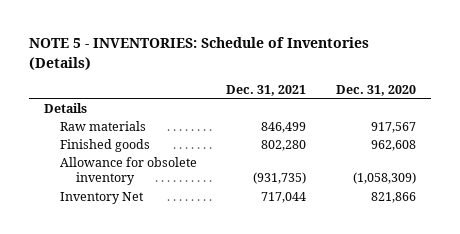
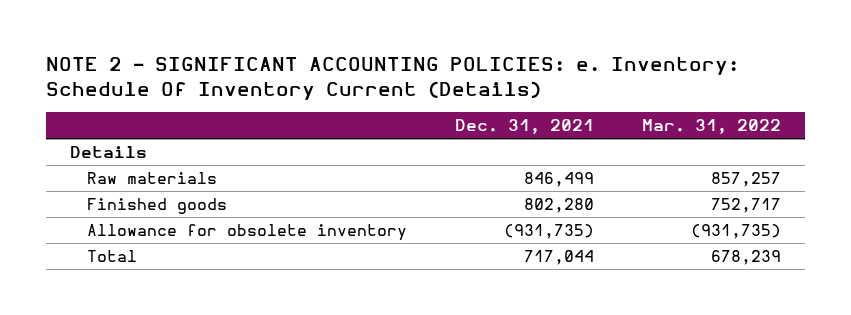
[29,37,370,70] NOTE 5 - INVENTORIES: Schedule of Inventories (Details) -> [46,56,740,100] NOTE 2 - SIGNIFICANT ACCOUNTING POLICIES: e. Inventory: Schedule Of Inventory Current (Details)
[335,84,416,96] Dec. 31, 2020 -> none
none -> [641,119,781,135] Mar. 31, 2022
[59,191,144,204] Inventory Net -> [86,250,137,263] Total

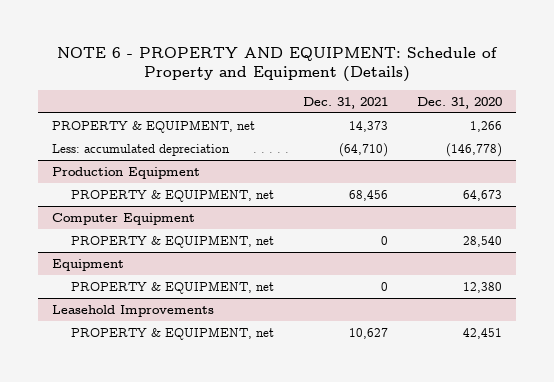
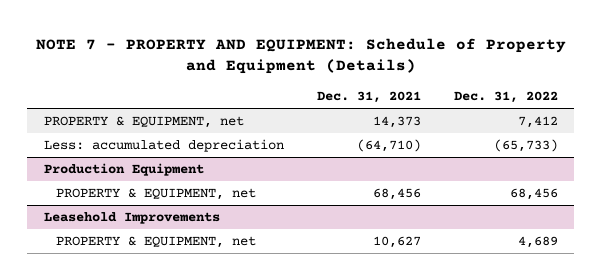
[57,46,499,83] NOTE 6 - PROPERTY AND EQUIPMENT: Schedule of Property and Equipment (Details) -> [35,37,566,75] NOTE 7 - PROPERTY AND EQUIPMENT: Schedule of Property and Equipment (Details)
[416,96,502,109] Dec. 31, 2020 -> none
none -> [453,91,558,104] Dec. 31, 2022
[52,212,196,225] Computer Equipment -> none
[71,234,275,248] PROPERTY & EQUIPMENT, net -> none
[52,258,125,271] Equipment -> none
[71,280,275,294] PROPERTY & EQUIPMENT, net -> none

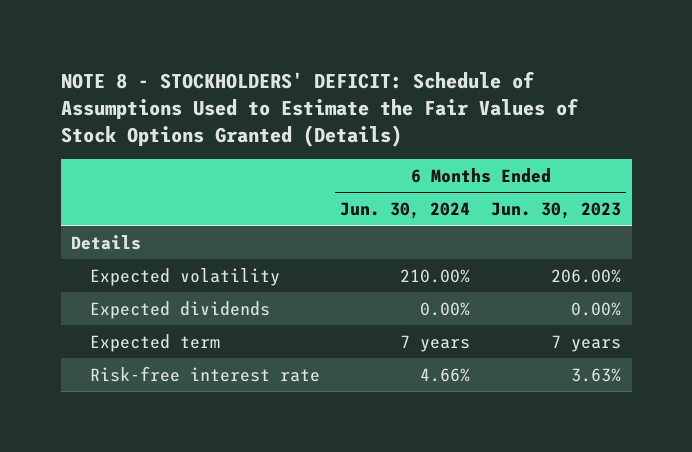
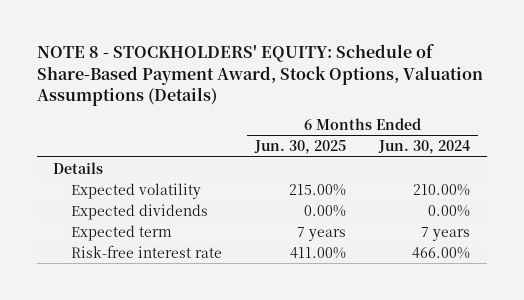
[60,70,579,147] NOTE 8 - STOCKHOLDERS' DEFICIT: Schedule of Assumptions Used to Estimate the Fair Values of Stock Options Granted (Details) -> [36,44,483,107] NOTE 8 - STOCKHOLDERS' EQUITY: Schedule of Share-Based Payment Award, Stock Options, Valuation Assumptions (Details)
[491,201,622,219] Jun. 30, 2023 -> none
none -> [253,140,346,155] Jun. 30, 2025
[420,367,471,382] 4.66% -> [412,246,471,259] 466.00%

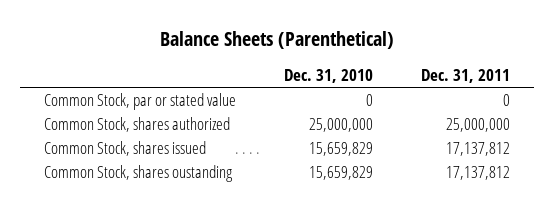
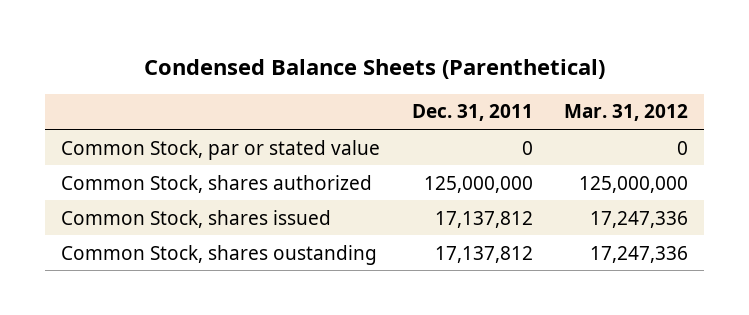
[159,30,394,49] Balance Sheets (Parenthetical) -> [143,58,605,79] Condensed Balance Sheets (Parenthetical)
[283,69,373,84] Dec. 31, 2010 -> none
none -> [564,104,689,122] Mar. 31, 2012
[445,118,510,133] 25,000,000 -> [423,175,533,193] 125,000,000

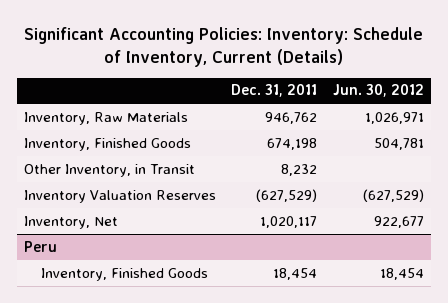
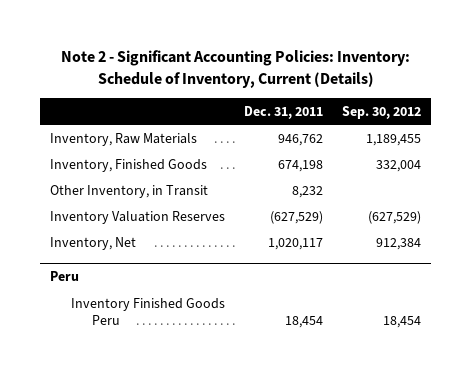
[23,26,423,67] Significant Accounting Policies: Inventory: Schedule of Inventory, Current (Details) -> [60,50,410,89] Note 2 - Significant Accounting Policies: Inventory: Schedule of Inventory, Current (Details)
[332,84,424,98] Jun. 30, 2012 -> none
none -> [342,105,422,119] Sep. 30, 2012
[41,267,209,281] Inventory, Finished Goods -> [71,297,226,325] Inventory Finished Goods Peru

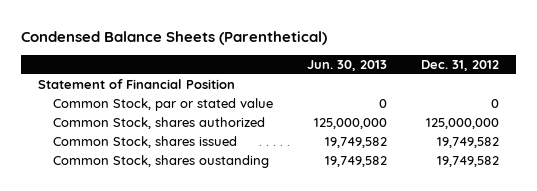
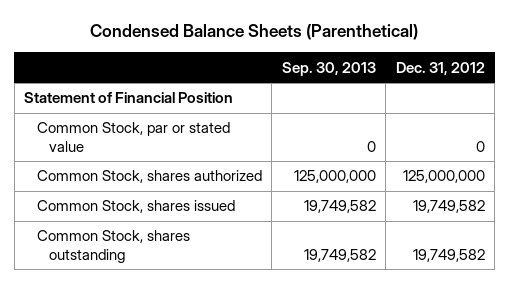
[306,60,387,72] Jun. 30, 2013 -> none
none -> [281,61,376,76] Sep. 30, 2013
[53,155,270,169] Common Stock, shares oustanding -> [36,230,190,264] Common Stock, shares outstanding

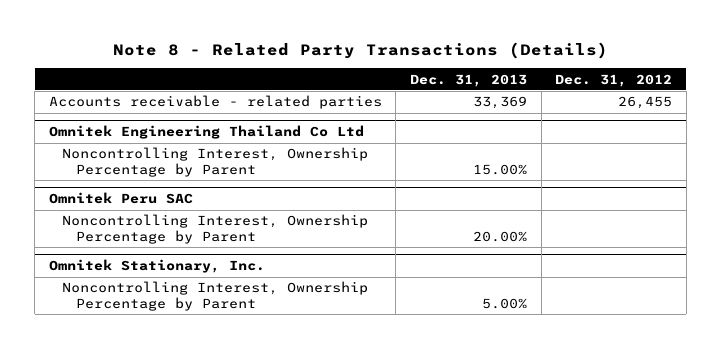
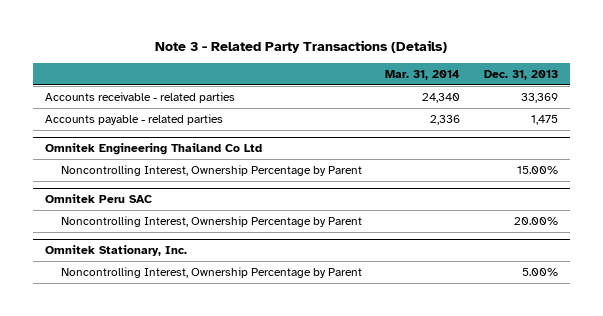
[112,42,608,60] Note 8 - Related Party Transactions (Details) -> [155,40,448,54] Note 3 - Related Party Transactions (Details)
[555,73,673,87] Dec. 31, 2012 -> none
none -> [385,70,461,81] Mar. 31, 2014
none -> [44,113,223,125] Accounts payable - related parties

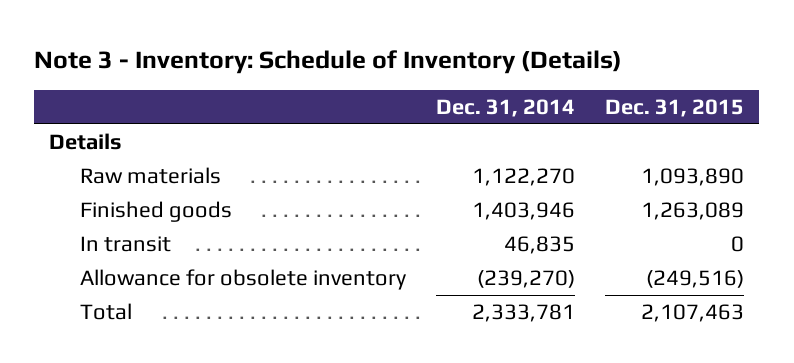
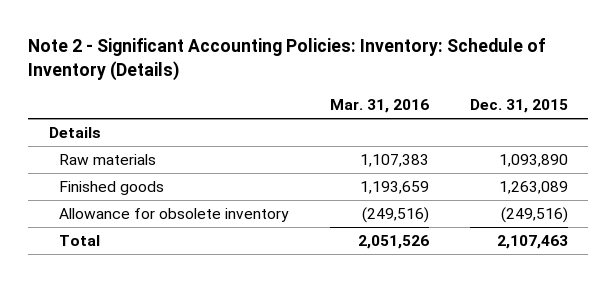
[34,50,623,75] Note 3 - Inventory: Schedule of Inventory (Details) -> [27,37,545,81] Note 2 - Significant Accounting Policies: Inventory: Schedule of Inventory (Details)
[436,99,576,118] Dec. 31, 2014 -> none
none -> [329,99,429,114] Mar. 31, 2016
[80,236,172,253] In transit -> none

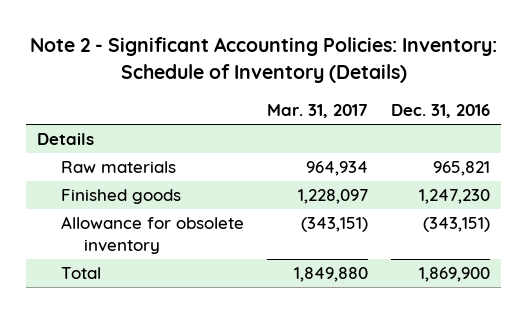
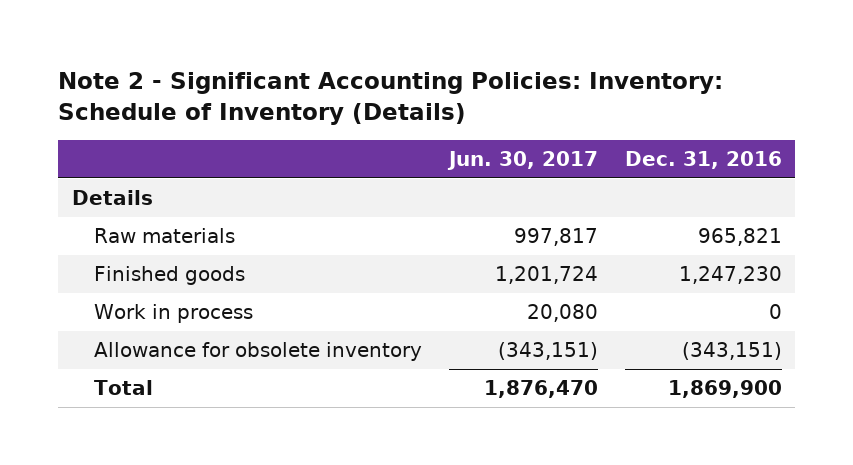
[266,103,368,118] Mar. 31, 2017 -> none
none -> [446,151,598,171] Jun. 30, 2017
none -> [93,304,253,324] Work in process

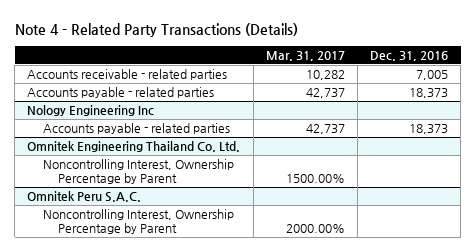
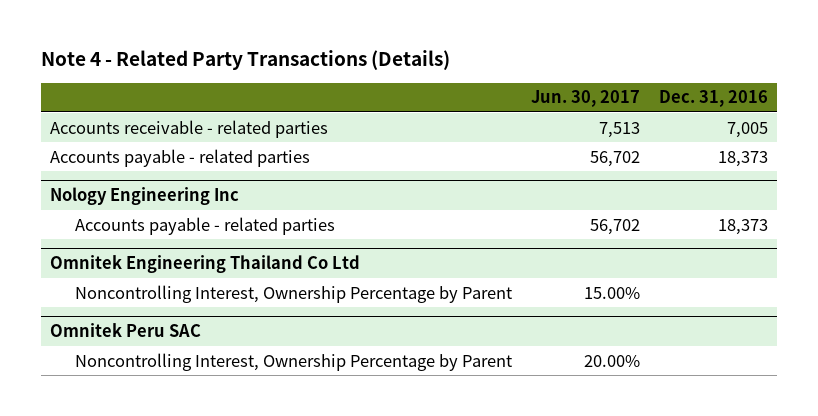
[265,51,345,62] Mar. 31, 2017 -> none
none -> [530,90,640,108] Jun. 30, 2017
[27,141,241,153] Omnitek Engineering Thailand Co. Ltd. -> [50,255,361,274] Omnitek Engineering Thailand Co Ltd
[27,191,142,203] Omnitek Peru S.A.C. -> none
none -> [50,323,202,338] Omnitek Peru SAC

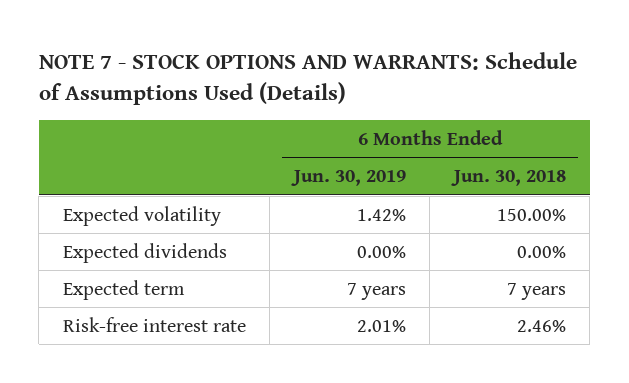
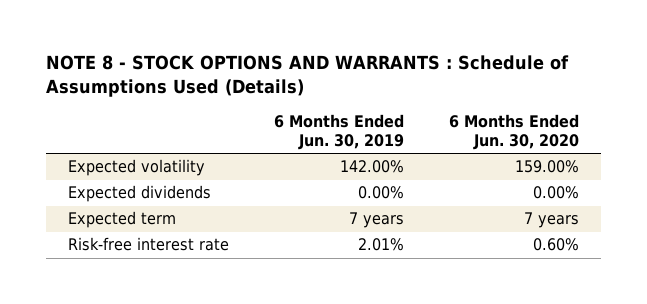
[38,52,577,106] NOTE 7 - STOCK OPTIONS AND WARRANTS: Schedule of Assumptions Used (Details) -> [45,55,569,98] NOTE 8 - STOCK OPTIONS AND WARRANTS : Schedule of Assumptions Used (Details)
[450,170,566,187] Jun. 30, 2018 -> none
none -> [448,113,579,151] 6 Months Ended Jun. 30, 2020
[356,208,406,221] 1.42% -> [340,160,405,174] 142.00%

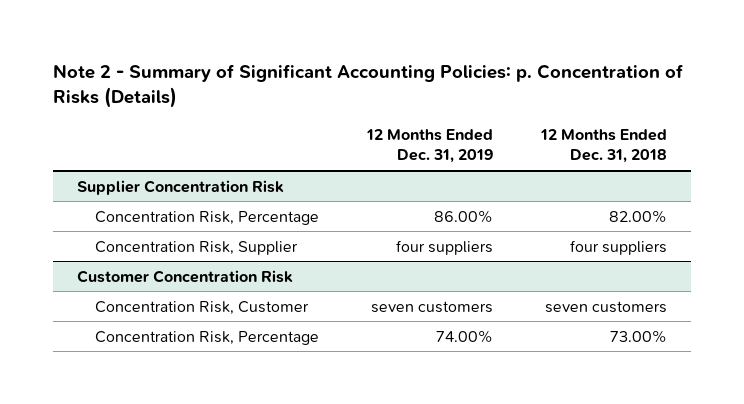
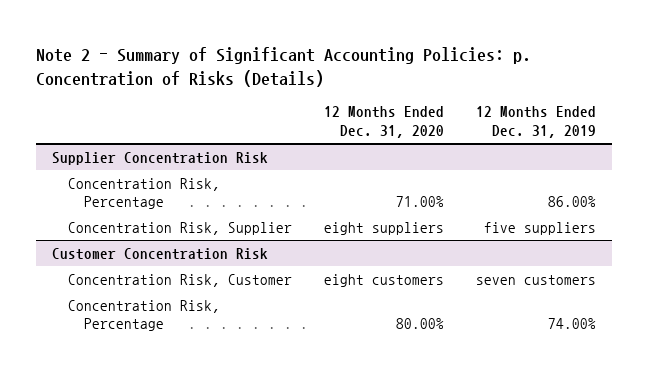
[540,128,668,164] 12 Months Ended Dec. 31, 2018 -> none
none -> [324,106,445,139] 12 Months Ended Dec. 31, 2020
[396,239,494,255] four suppliers -> [484,221,597,235] five suppliers

